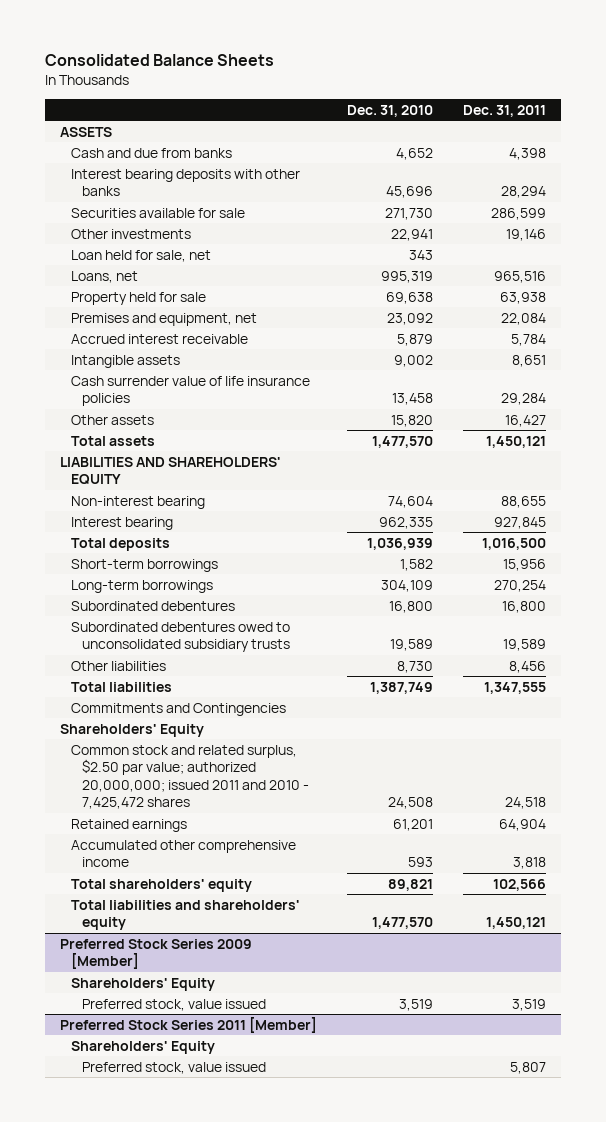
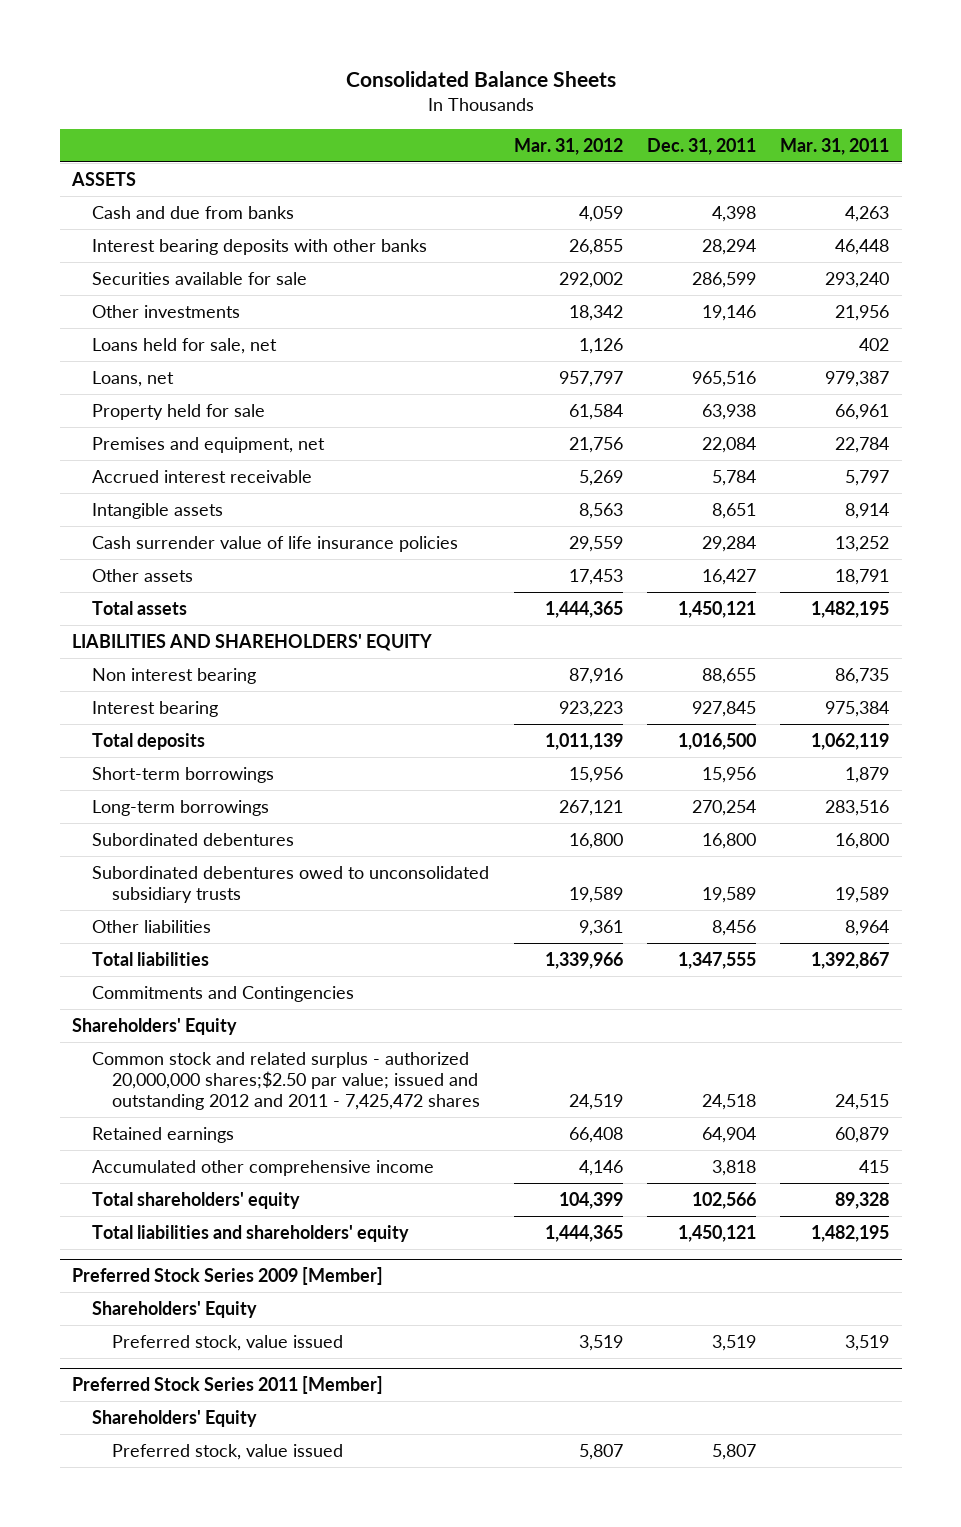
[346,104,433,117] Dec. 31, 2010 -> none
none -> [513,137,623,155] Mar. 31, 2012
none -> [780,137,890,155] Mar. 31, 2011
[71,249,212,262] Loan held for sale, net -> [92,337,278,354] Loans held for sale, net
[71,495,206,509] Non-interest bearing -> [92,667,257,684] Non interest bearing
[71,744,310,810] Common stock and related surplus, $2.50 par value; authorized 20,000,000; issued 2011 and 2010 - 7,425,472 shares -> [92,1051,481,1110] Common stock and related surplus - authorized 20,000,000 shares;$2.50 par value; issued and outstanding 2012 and 2011 - 7,425,472 shares

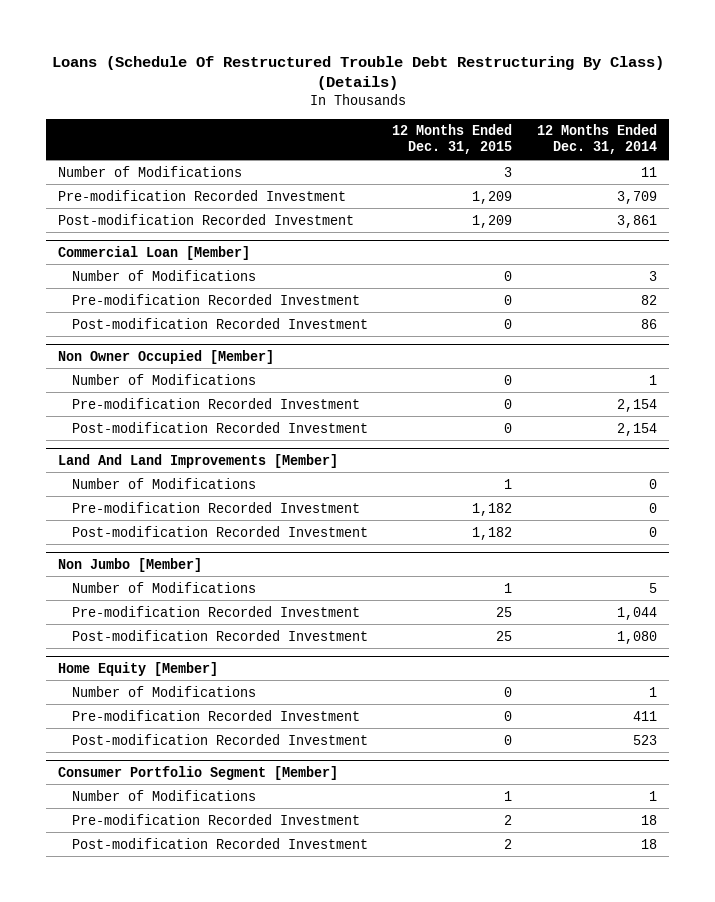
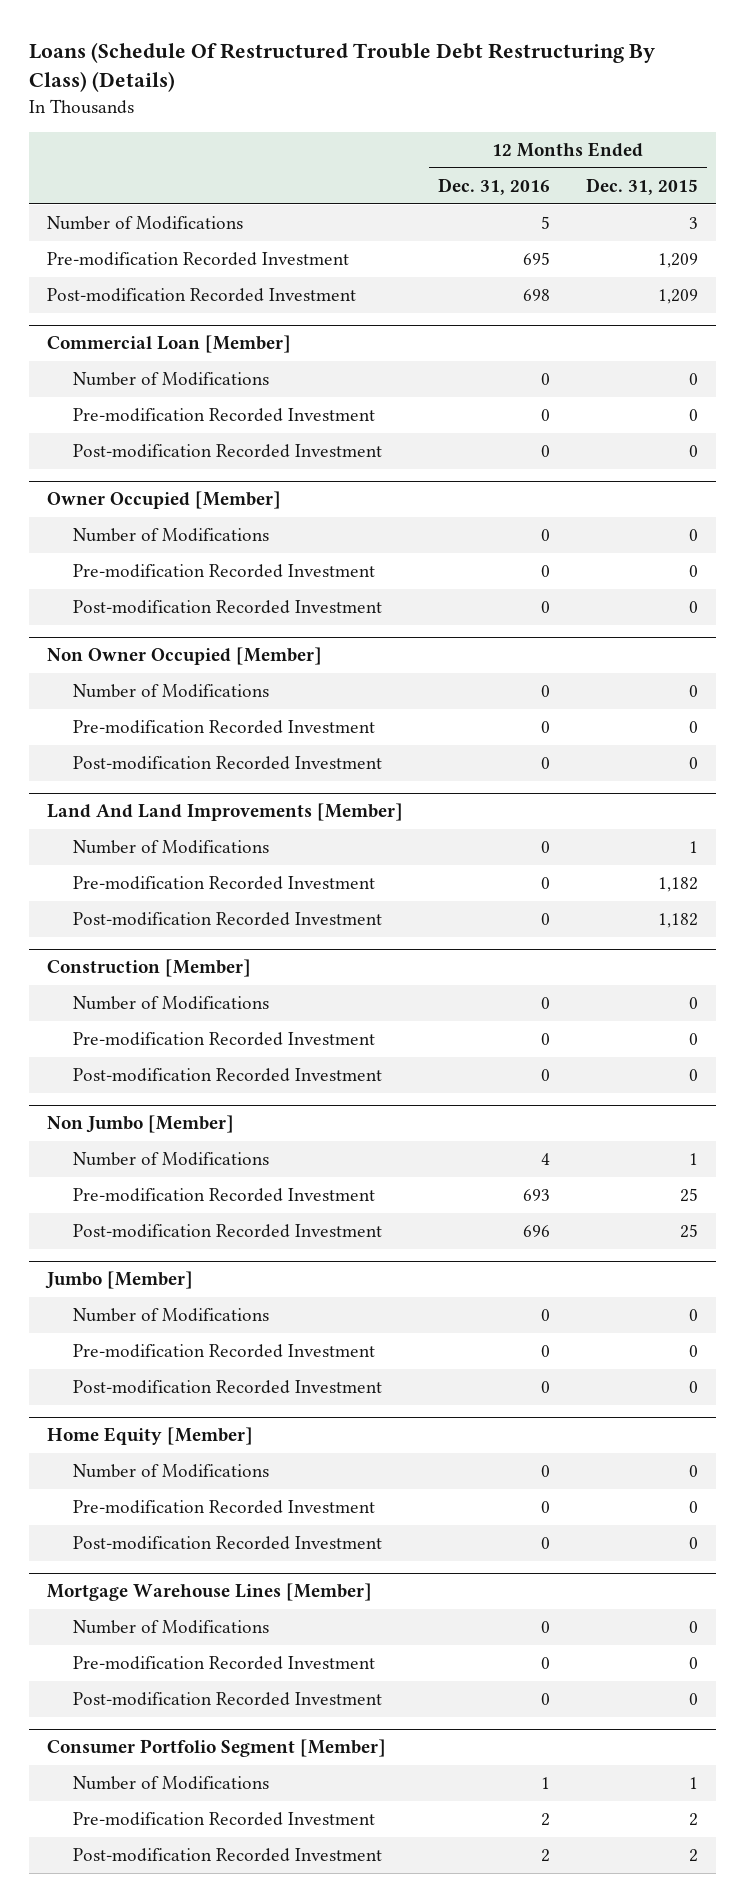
[536,124,657,155] 12 Months Ended Dec. 31, 2014 -> none
none -> [438,177,551,195] Dec. 31, 2016
none -> [46,491,281,510] Owner Occupied [Member]
none -> [73,528,270,543] Number of Modifications
none -> [73,564,376,579] Pre-modification Recorded Investment
none -> [73,600,383,615] Post-modification Recorded Investment
none -> [46,959,251,978] Construction [Member]
none -> [73,996,270,1011] Number of Modifications
none -> [73,1032,376,1047] Pre-modification Recorded Investment
none -> [73,1068,383,1083] Post-modification Recorded Investment
none -> [44,1271,193,1290] Jumbo [Member]
none -> [73,1308,270,1323] Number of Modifications
none -> [73,1344,376,1359] Pre-modification Recorded Investment
none -> [73,1380,383,1395] Post-modification Recorded Investment
none -> [46,1583,372,1602] Mortgage Warehouse Lines [Member]
none -> [73,1620,270,1635] Number of Modifications
none -> [73,1656,376,1671] Pre-modification Recorded Investment
none -> [73,1692,383,1707] Post-modification Recorded Investment

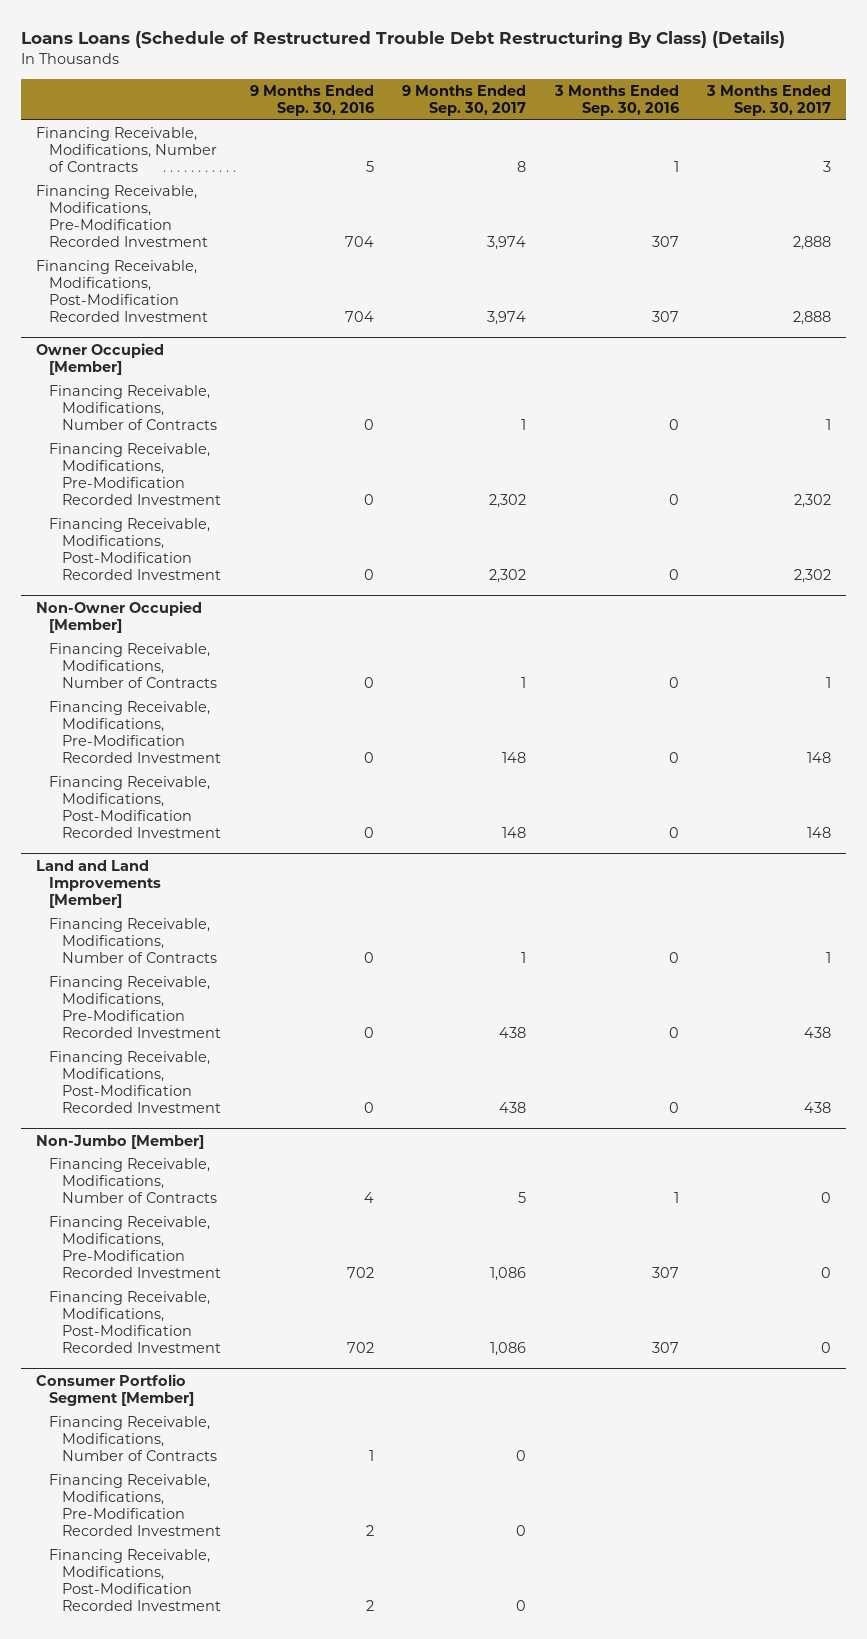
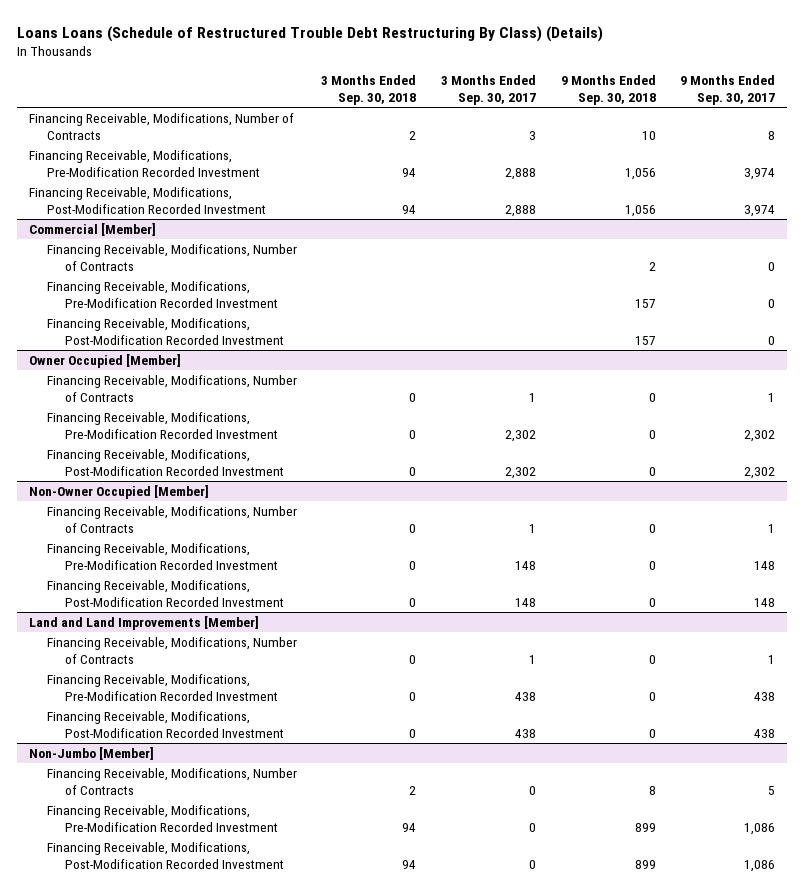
[249,84,374,116] 9 Months Ended Sep. 30, 2016 -> none
[553,84,679,116] 3 Months Ended Sep. 30, 2016 -> none
none -> [321,74,417,105] 3 Months Ended Sep. 30, 2018
none -> [560,74,656,105] 9 Months Ended Sep. 30, 2018
none -> [29,222,157,236] Commercial [Member]
none -> [46,243,297,271] Financing Receivable, Modifications, Number of Contracts
none -> [46,280,278,308] Financing Receivable, Modifications, Pre-Modification Recorded Investment
none -> [46,317,284,345] Financing Receivable, Modifications, Post-Modification Recorded Investment
[35,1373,195,1406] Consumer Portfolio Segment [Member] -> none
[49,1416,218,1462] Financing Receivable, Modifications, Number of Contracts -> none
[49,1474,222,1537] Financing Receivable, Modifications, Pre-Modification Recorded Investment -> none
[49,1549,222,1612] Financing Receivable, Modifications, Post-Modification Recorded Investment -> none

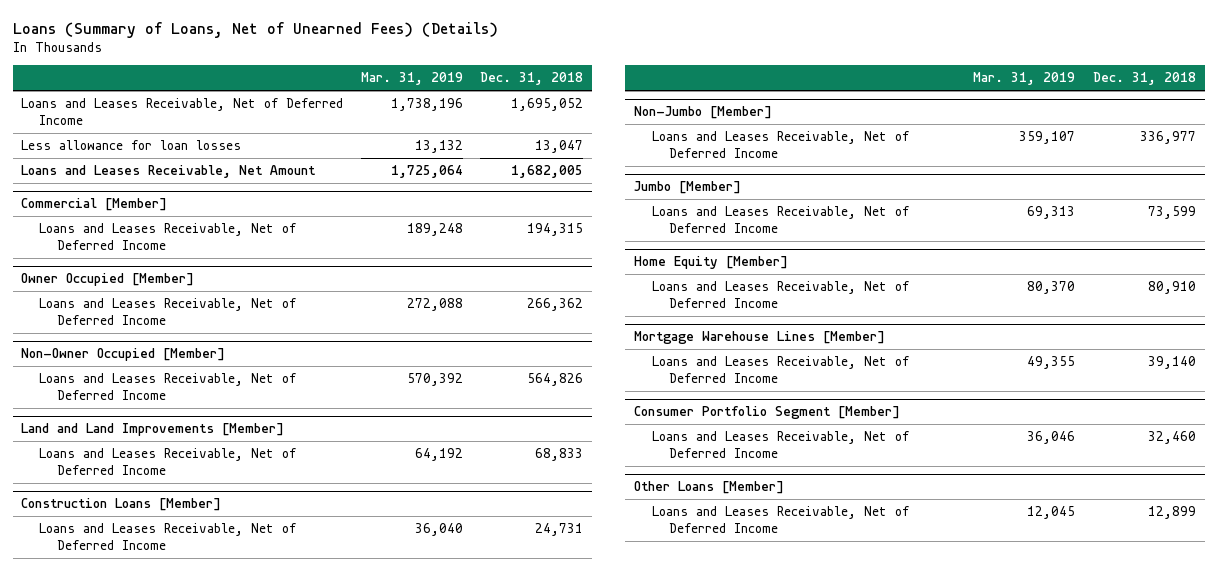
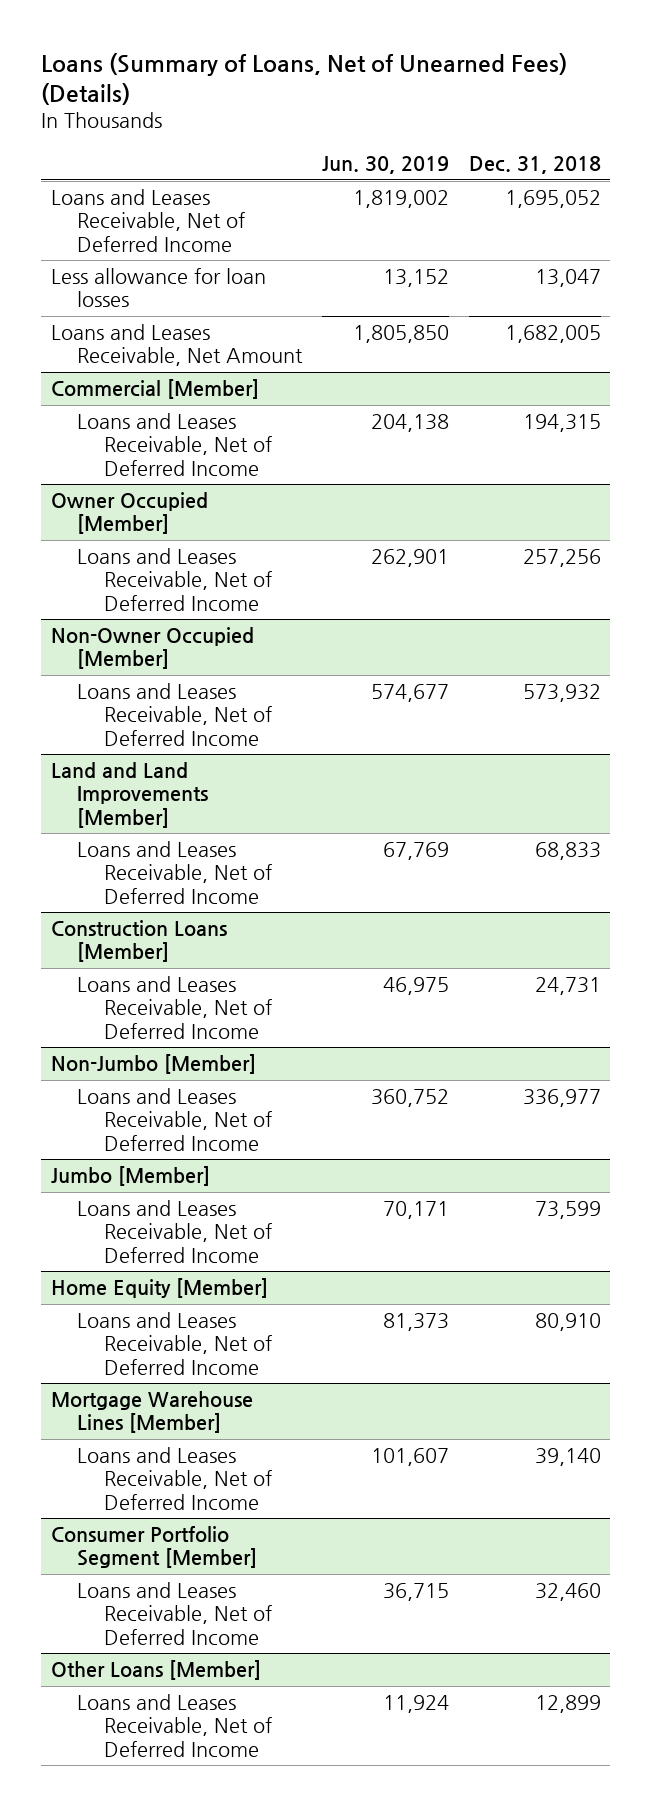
[360,72,463,86] Mar. 31, 2019 -> none
none -> [321,155,449,174] Jun. 30, 2019
[527,298,584,312] 266,362 -> [522,549,601,568] 257,256
[527,373,584,387] 564,826 -> [522,684,601,703] 573,932

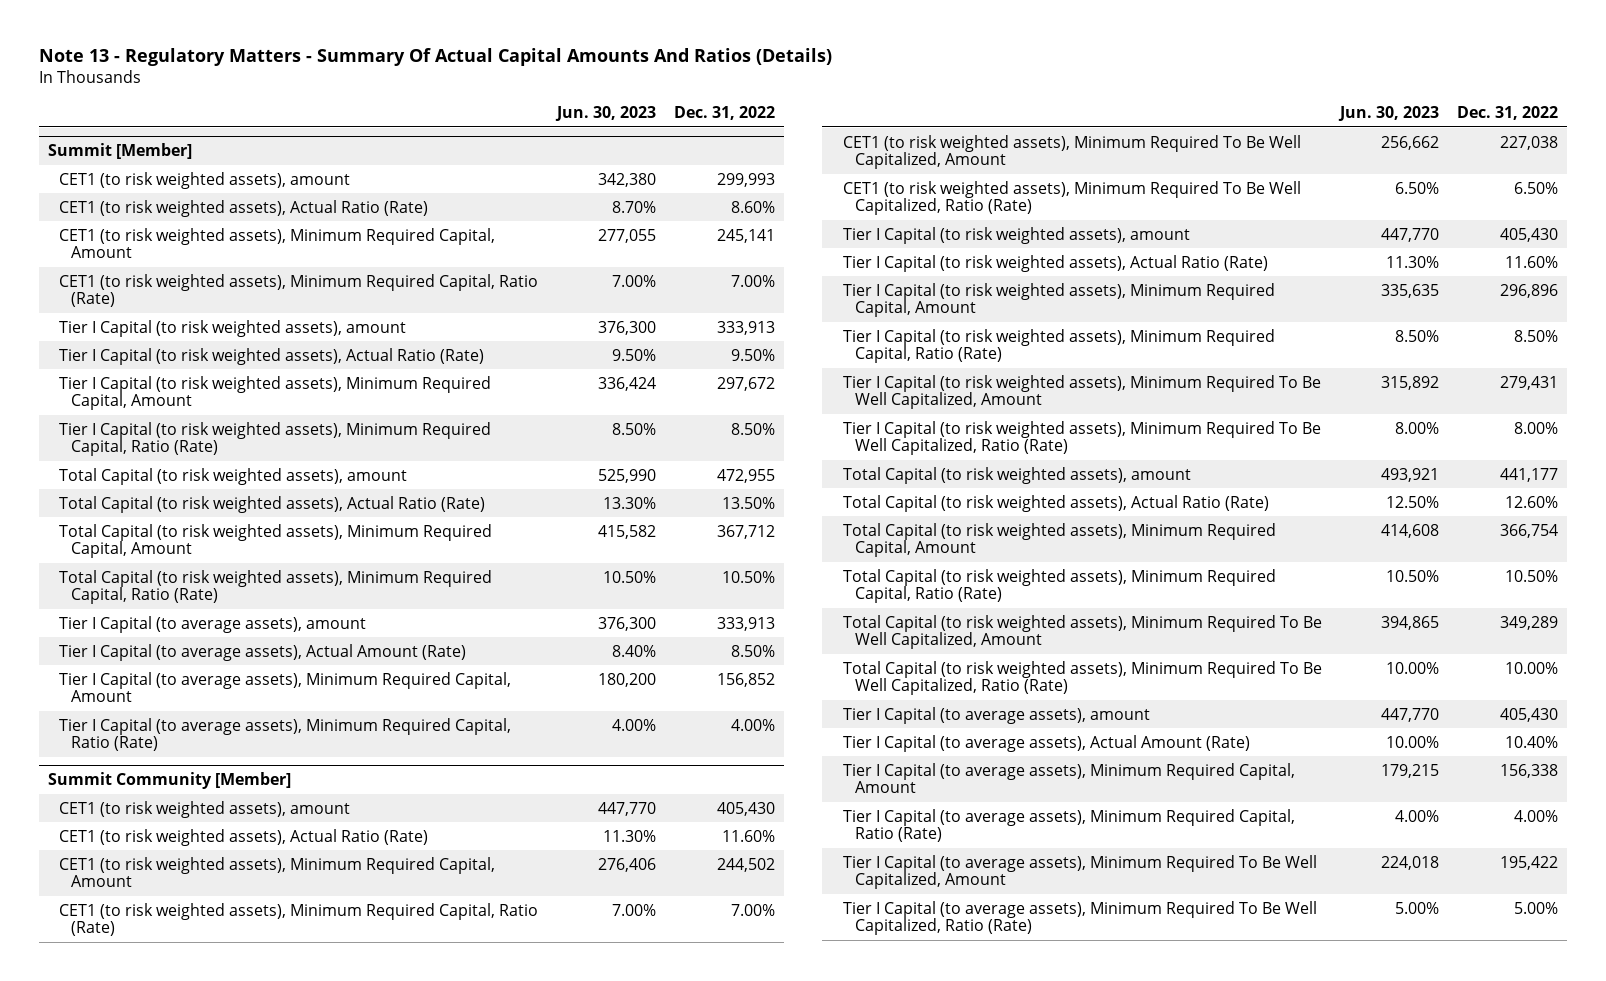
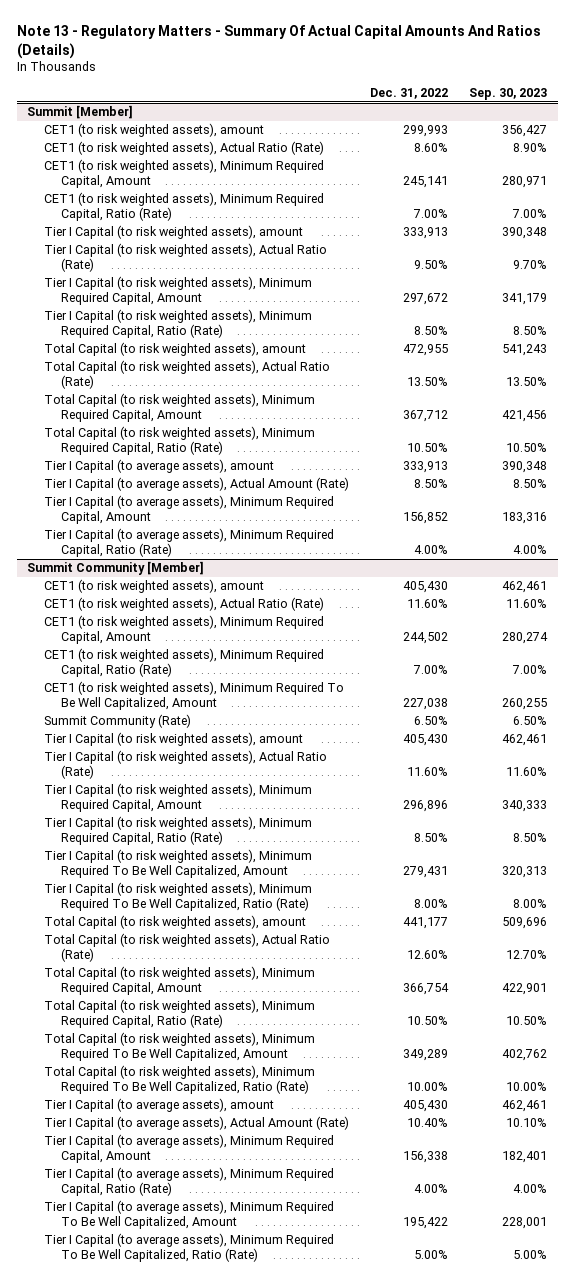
[554,106,656,122] Jun. 30, 2023 -> none
none -> [469,88,548,101] Sep. 30, 2023
[842,180,1301,216] CET1 (to risk weighted assets), Minimum Required To Be Well Capitalized, Ratio (Rate) -> [44,714,192,729] Summit Community (Rate)

